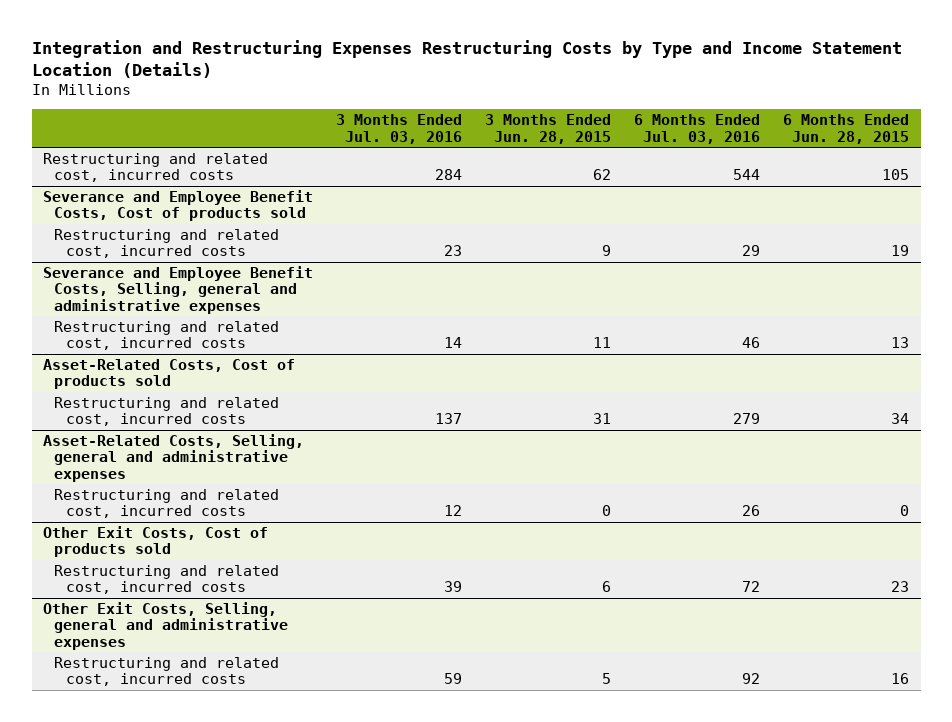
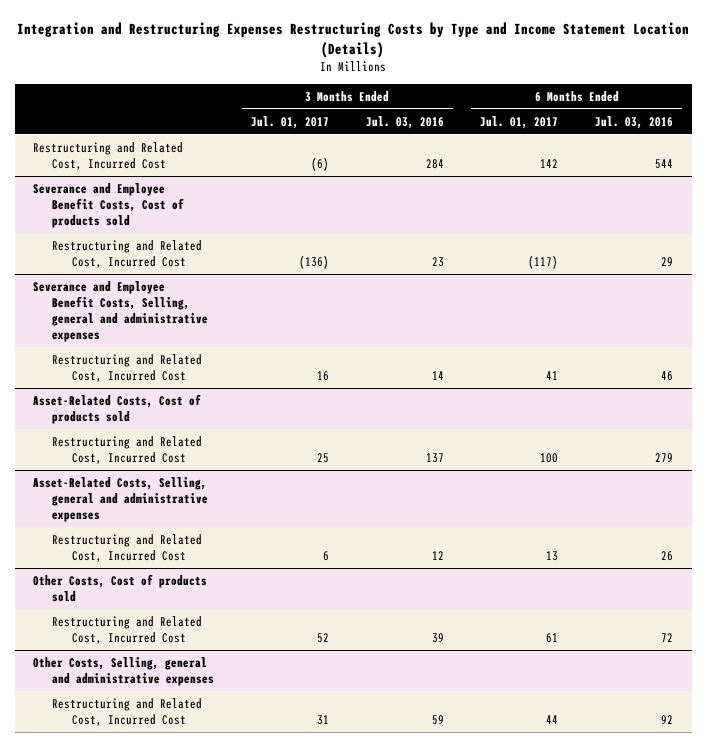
[485,114,612,144] 3 Months Ended Jun. 28, 2015 -> none
[783,114,910,144] 6 Months Ended Jun. 28, 2015 -> none
none -> [250,115,329,129] Jul. 01, 2017
none -> [480,115,559,129] Jul. 01, 2017
[43,152,269,183] Restructuring and related cost, incurred costs -> [32,141,183,170] Restructuring and Related Cost, Incurred Cost
[54,228,280,259] Restructuring and related cost, incurred costs -> [52,239,203,268] Restructuring and Related Cost, Incurred Cost
[54,320,280,351] Restructuring and related cost, incurred costs -> [52,353,203,382] Restructuring and Related Cost, Incurred Cost
[54,396,280,427] Restructuring and related cost, incurred costs -> [52,435,203,464] Restructuring and Related Cost, Incurred Cost
[54,488,280,519] Restructuring and related cost, incurred costs -> [52,533,203,562] Restructuring and Related Cost, Incurred Cost
[43,525,269,558] Other Exit Costs, Cost of products sold -> [32,573,207,602] Other Costs, Cost of products sold
[54,564,280,595] Restructuring and related cost, incurred costs -> [52,615,203,644] Restructuring and Related Cost, Incurred Cost
[43,601,289,650] Other Exit Costs, Selling, general and administrative expenses -> [32,656,215,686] Other Costs, Selling, general and administrative expenses
[54,656,280,687] Restructuring and related cost, incurred costs -> [52,697,203,726] Restructuring and Related Cost, Incurred Cost

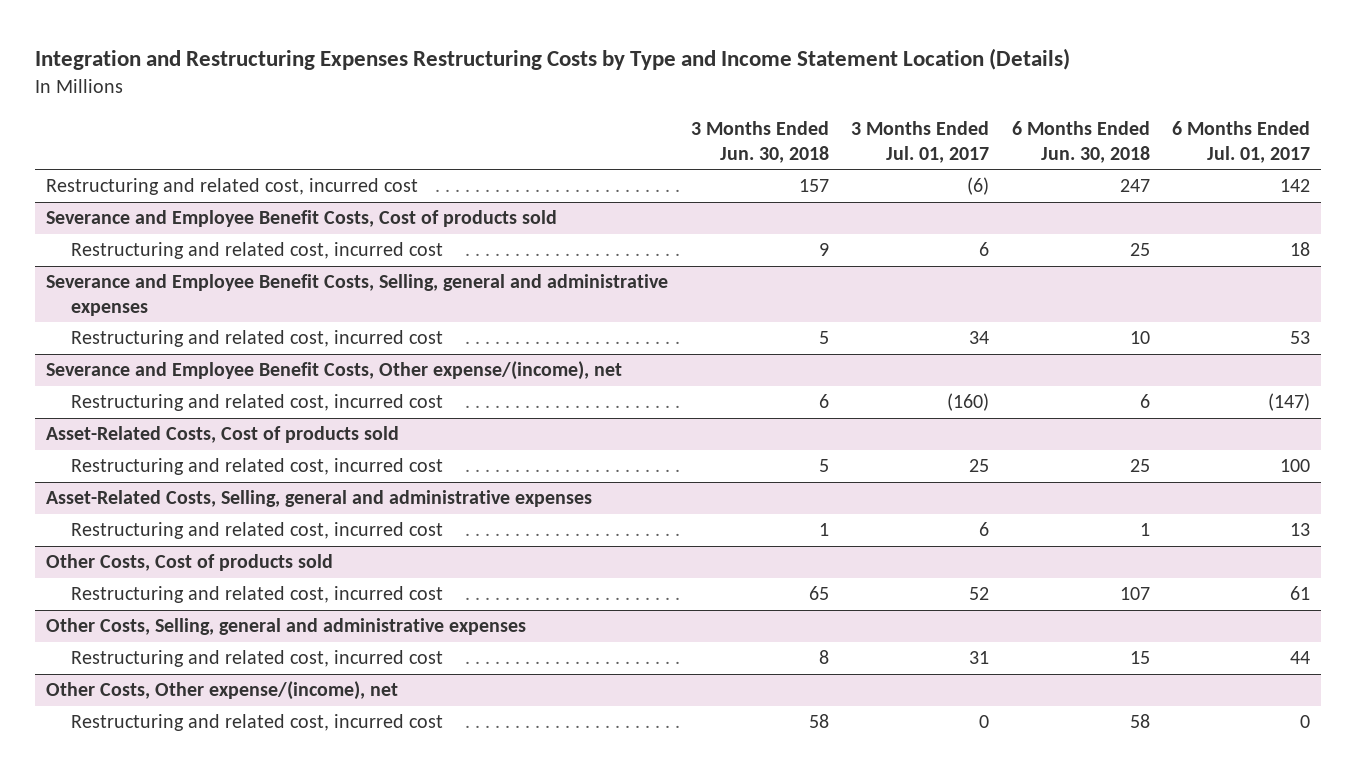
[365,115,444,129] Jul. 03, 2016 -> none
[595,115,674,129] Jul. 03, 2016 -> none
none -> [690,121,829,163] 3 Months Ended Jun. 30, 2018
none -> [1011,121,1150,163] 6 Months Ended Jun. 30, 2018
[32,141,183,170] Restructuring and Related Cost, Incurred Cost -> [46,178,419,196] Restructuring and related cost, incurred cost
[52,239,203,268] Restructuring and Related Cost, Incurred Cost -> [70,242,443,260] Restructuring and related cost, incurred cost
[298,254,329,269] (136) -> [979,242,990,257] 6
[528,254,559,269] (117) -> [1290,242,1311,257] 18
[52,353,203,382] Restructuring and Related Cost, Incurred Cost -> [70,330,443,348] Restructuring and related cost, incurred cost
[316,370,329,381] 16 -> [969,331,990,345] 34
[546,370,559,380] 41 -> [1290,331,1311,345] 53
none -> [46,361,623,381] Severance and Employee Benefit Costs, Other expense/(income), net
none -> [70,394,443,412] Restructuring and related cost, incurred cost
[52,435,203,464] Restructuring and Related Cost, Incurred Cost -> [70,458,443,476] Restructuring and related cost, incurred cost
[52,533,203,562] Restructuring and Related Cost, Incurred Cost -> [70,522,443,540] Restructuring and related cost, incurred cost
[52,615,203,644] Restructuring and Related Cost, Incurred Cost -> [70,586,443,604] Restructuring and related cost, incurred cost
[52,697,203,726] Restructuring and Related Cost, Incurred Cost -> [70,650,443,668] Restructuring and related cost, incurred cost
none -> [46,681,399,701] Other Costs, Other expense/(income), net
none -> [70,714,443,732] Restructuring and related cost, incurred cost

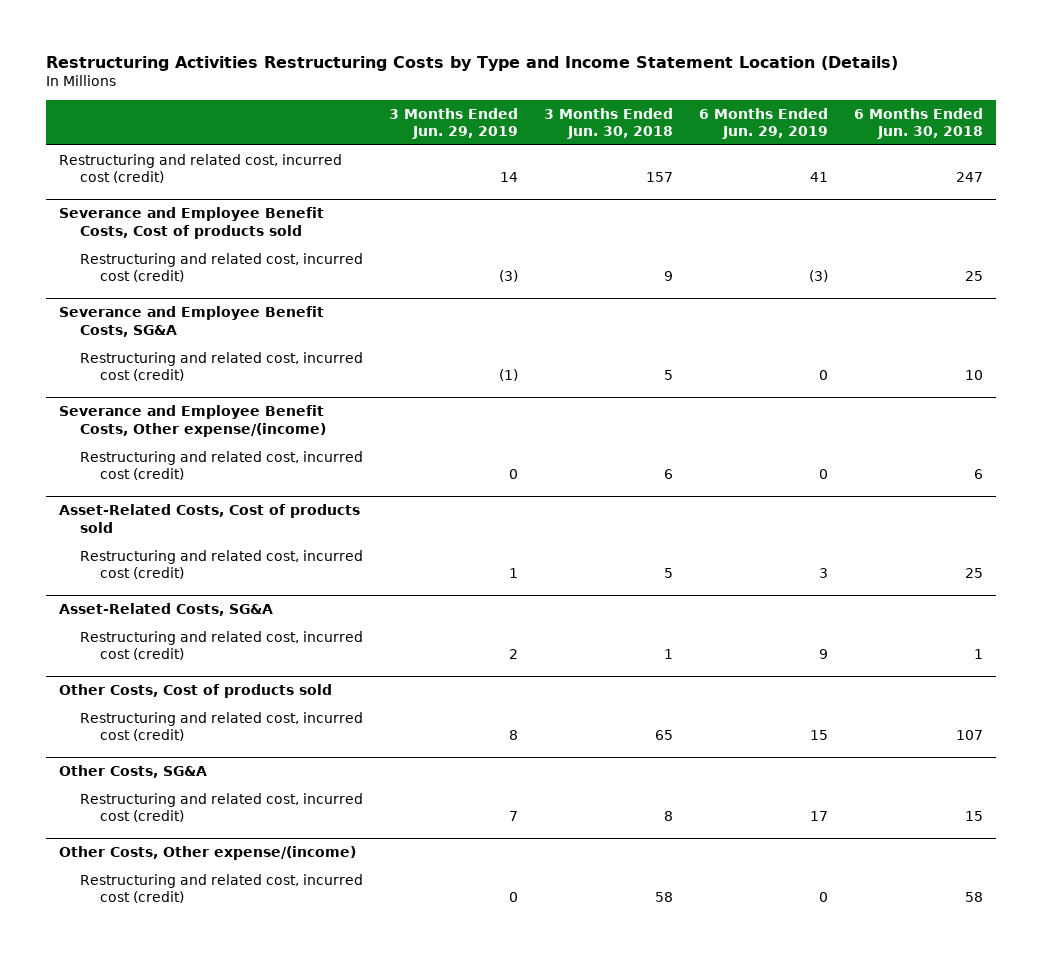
[35,48,1071,71] Integration and Restructuring Expenses Restructuring Costs by Type and Income Statement Location (Details) -> [46,55,899,71] Restructuring Activities Restructuring Costs by Type and Income Statement Location (Details)
[851,121,990,163] 3 Months Ended Jul. 01, 2017 -> none
[1172,121,1311,163] 6 Months Ended Jul. 01, 2017 -> none
none -> [388,107,518,140] 3 Months Ended Jun. 29, 2019
none -> [699,107,829,140] 6 Months Ended Jun. 29, 2019
[46,178,419,196] Restructuring and related cost, incurred cost -> [59,153,343,184] Restructuring and related cost, incurred cost (credit)
[46,274,669,316] Severance and Employee Benefit Costs, Selling, general and administrative expenses -> none
[70,242,443,260] Restructuring and related cost, incurred cost -> [79,252,363,283] Restructuring and related cost, incurred cost (credit)
none -> [59,306,325,338] Severance and Employee Benefit Costs, SG&A
[70,330,443,348] Restructuring and related cost, incurred cost -> [79,351,363,382] Restructuring and related cost, incurred cost (credit)
[46,361,623,381] Severance and Employee Benefit Costs, Other expense/(income), net -> [59,405,326,438] Severance and Employee Benefit Costs, Other expense/(income)
[70,394,443,412] Restructuring and related cost, incurred cost -> [79,450,363,481] Restructuring and related cost, incurred cost (credit)
[46,490,593,508] Asset-Related Costs, Selling, general and administrative expenses -> none
[70,458,443,476] Restructuring and related cost, incurred cost -> [79,549,363,580] Restructuring and related cost, incurred cost (credit)
none -> [59,603,274,617] Asset-Related Costs, SG&A
[70,522,443,540] Restructuring and related cost, incurred cost -> [79,630,363,661] Restructuring and related cost, incurred cost (credit)
[46,618,527,636] Other Costs, Selling, general and administrative expenses -> none
[70,586,443,604] Restructuring and related cost, incurred cost -> [79,711,363,742] Restructuring and related cost, incurred cost (credit)
none -> [59,765,208,779] Other Costs, SG&A
[70,650,443,668] Restructuring and related cost, incurred cost -> [79,792,363,823] Restructuring and related cost, incurred cost (credit)
[46,681,399,701] Other Costs, Other expense/(income), net -> [59,846,357,861] Other Costs, Other expense/(income)
[70,714,443,732] Restructuring and related cost, incurred cost -> [79,873,363,904] Restructuring and related cost, incurred cost (credit)

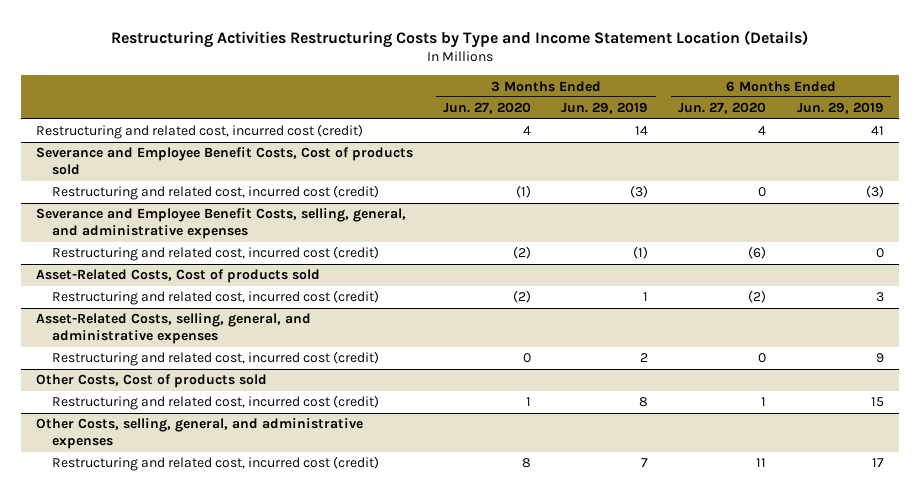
[543,107,673,140] 3 Months Ended Jun. 30, 2018 -> none
[854,107,984,140] 6 Months Ended Jun. 30, 2018 -> none
none -> [443,102,532,115] Jun. 27, 2020
none -> [678,102,767,115] Jun. 27, 2020
[59,306,325,338] Severance and Employee Benefit Costs, SG&A -> none
none -> [35,208,406,240] Severance and Employee Benefit Costs, selling, general, and administrative expenses
[59,405,326,438] Severance and Employee Benefit Costs, Other expense/(income) -> none
[79,450,363,481] Restructuring and related cost, incurred cost (credit) -> none
[59,603,274,617] Asset-Related Costs, SG&A -> none
none -> [35,313,311,345] Asset-Related Costs, selling, general, and administrative expenses
[59,765,208,779] Other Costs, SG&A -> none
none -> [35,418,363,450] Other Costs, selling, general, and administrative expenses
[59,846,357,861] Other Costs, Other expense/(income) -> none
[79,873,363,904] Restructuring and related cost, incurred cost (credit) -> none

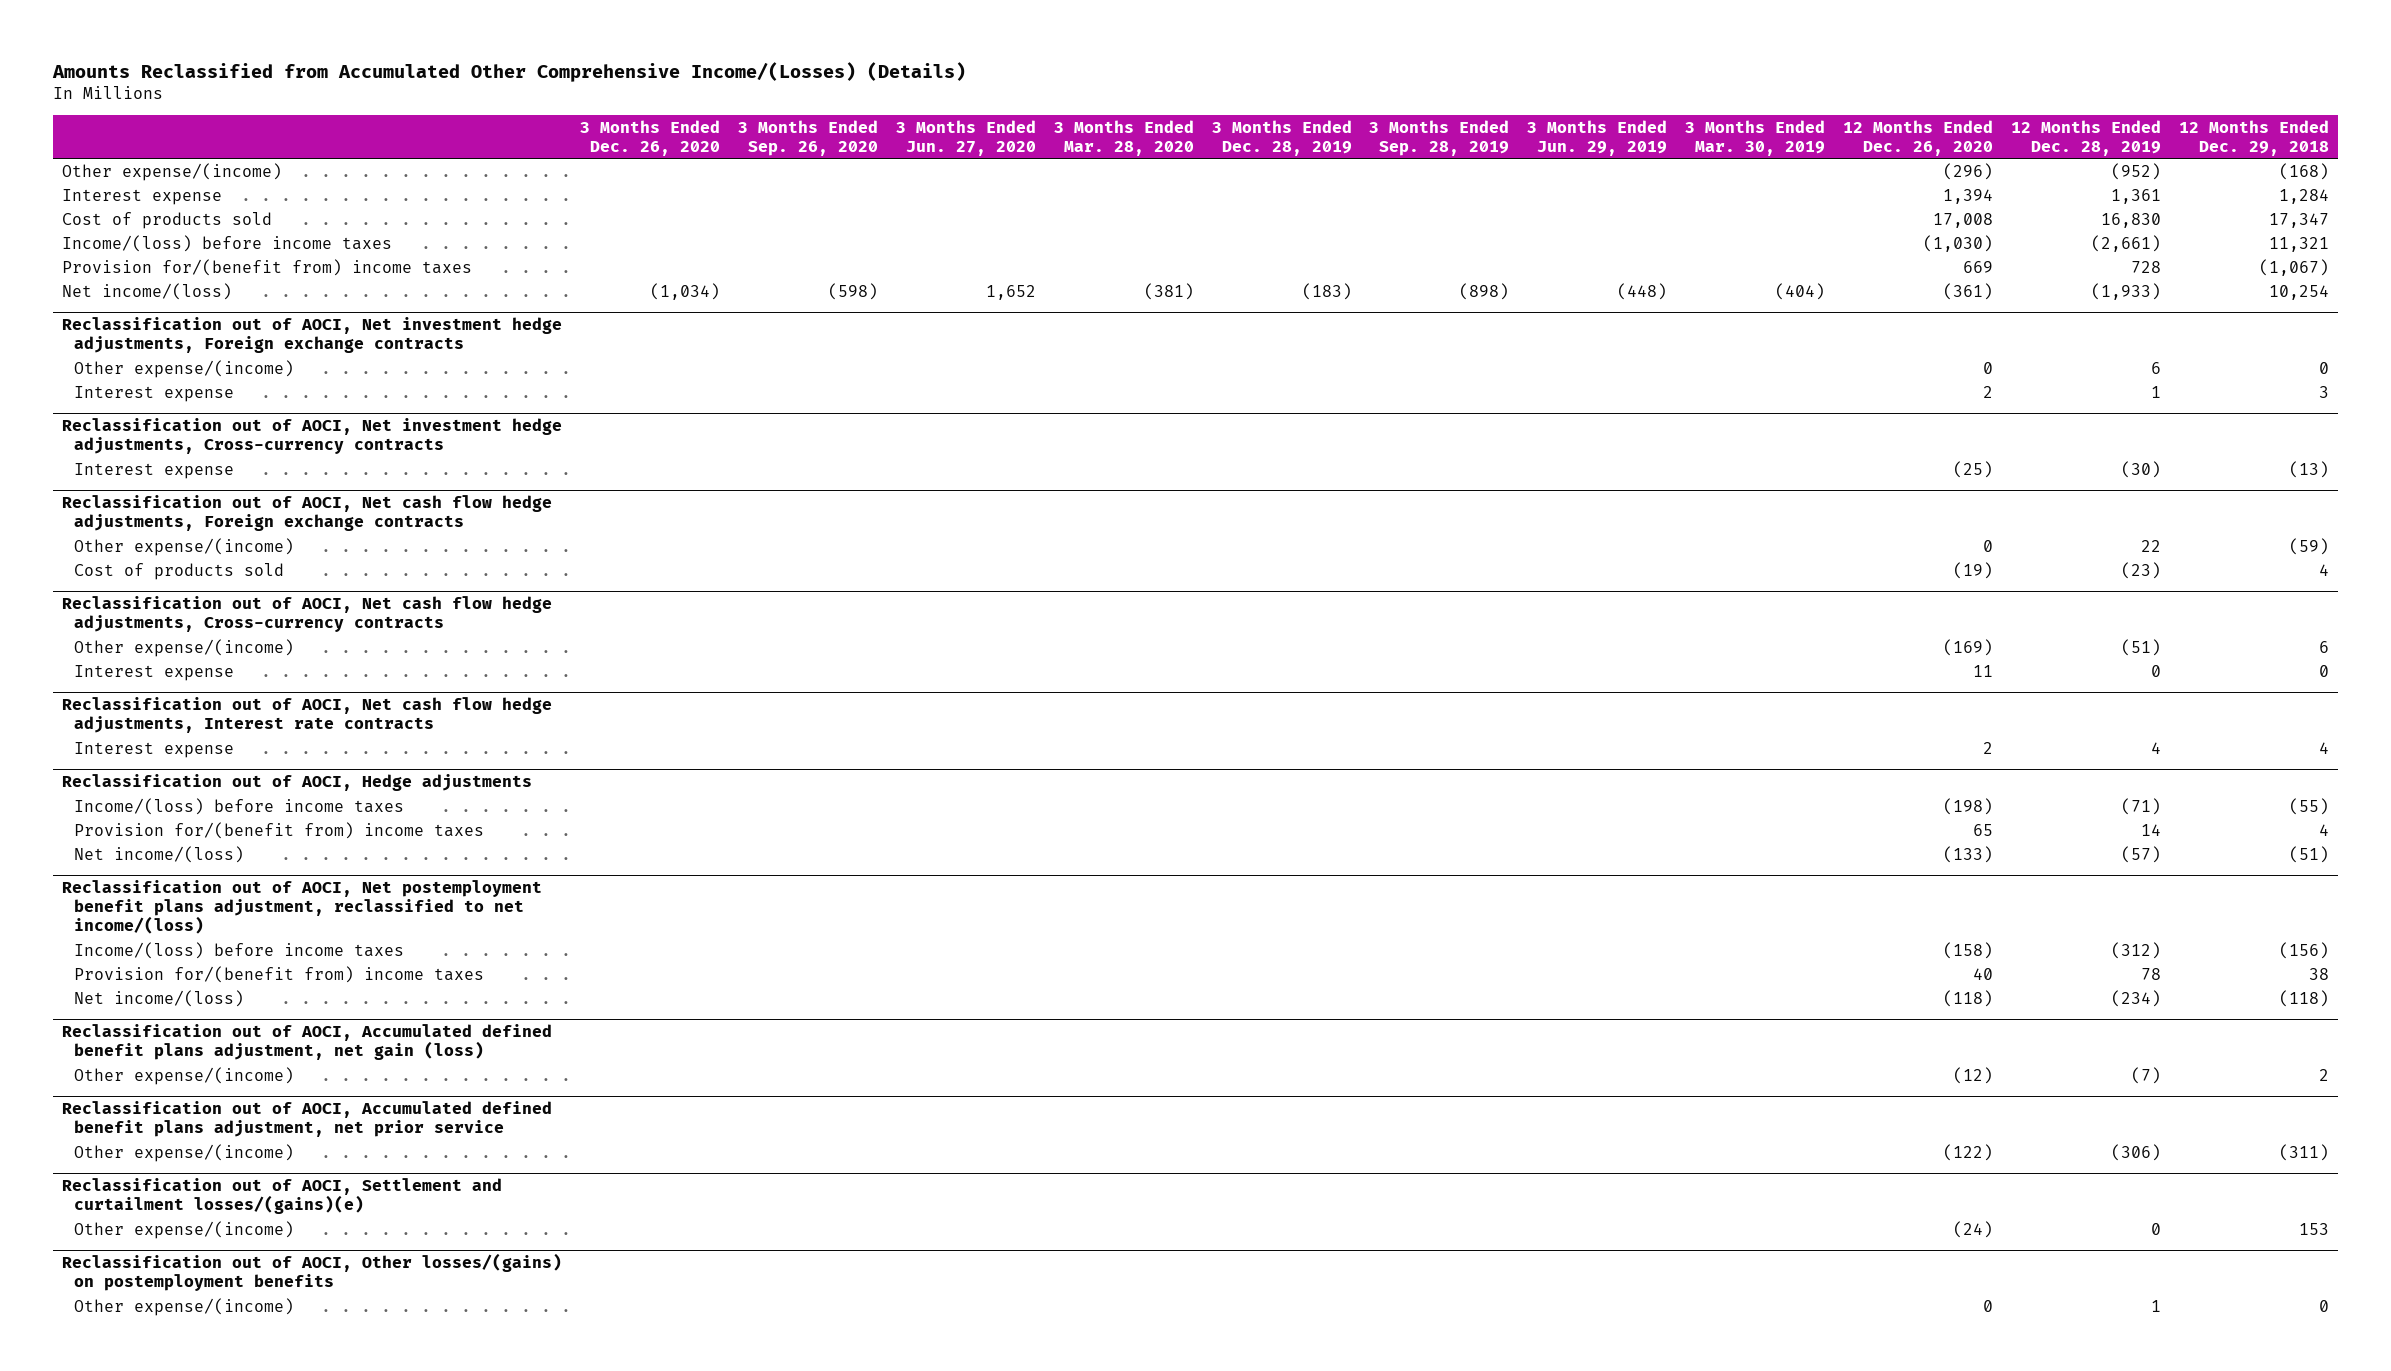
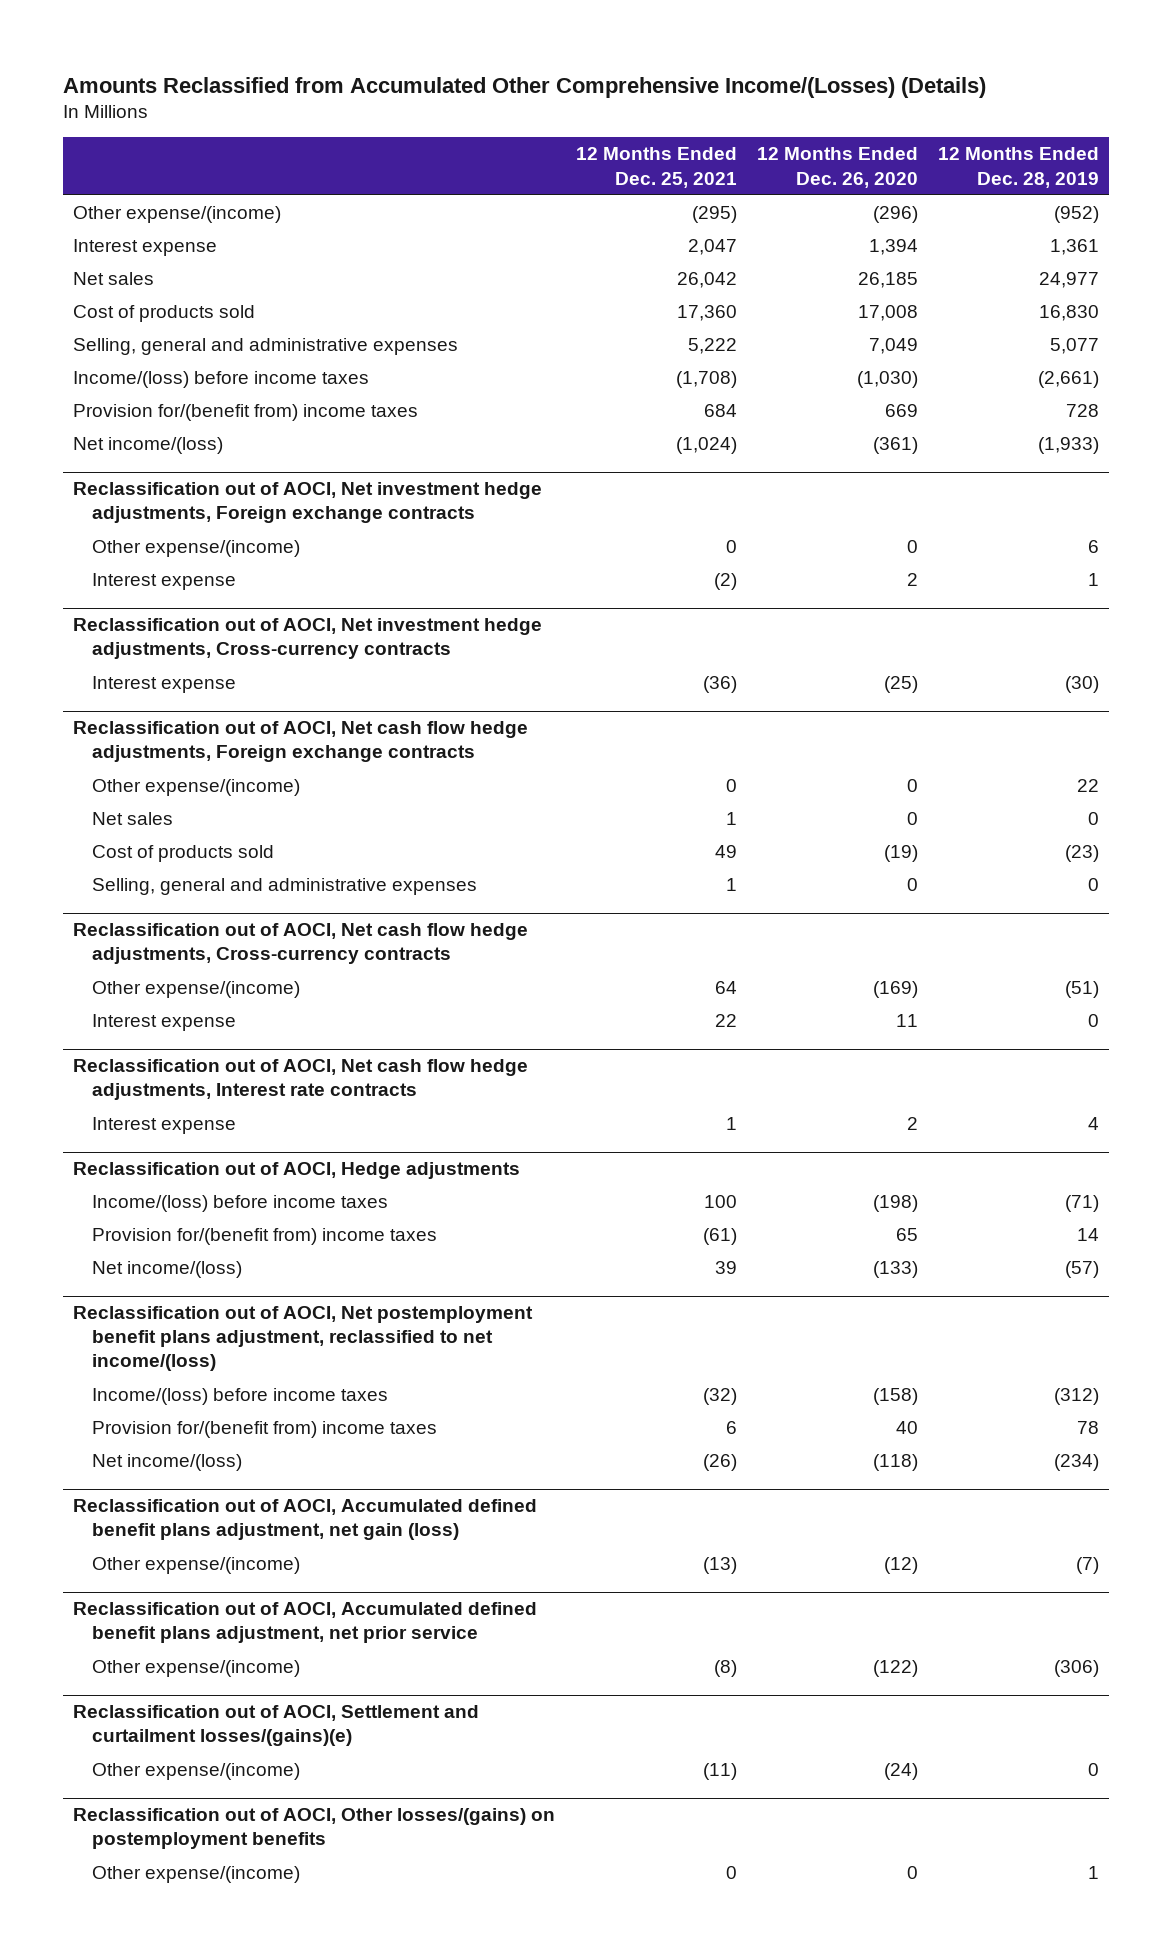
[580,119,721,156] 3 Months Ended Dec. 26, 2020 -> none
[737,119,878,156] 3 Months Ended Sep. 26, 2020 -> none
[895,119,1036,156] 3 Months Ended Jun. 27, 2020 -> none
[1053,119,1194,156] 3 Months Ended Mar. 28, 2020 -> none
[1211,119,1352,156] 3 Months Ended Dec. 28, 2019 -> none
[1369,119,1510,156] 3 Months Ended Sep. 28, 2019 -> none
[1527,119,1668,156] 3 Months Ended Jun. 29, 2019 -> none
[1685,119,1826,156] 3 Months Ended Mar. 30, 2019 -> none
[2178,119,2329,156] 12 Months Ended Dec. 29, 2018 -> none
none -> [575,147,737,188] 12 Months Ended Dec. 25, 2021
none -> [73,272,155,286] Net sales
none -> [73,338,459,356] Selling, general and administrative expenses
none -> [92,812,174,826] Net sales
none -> [92,878,478,896] Selling, general and administrative expenses

